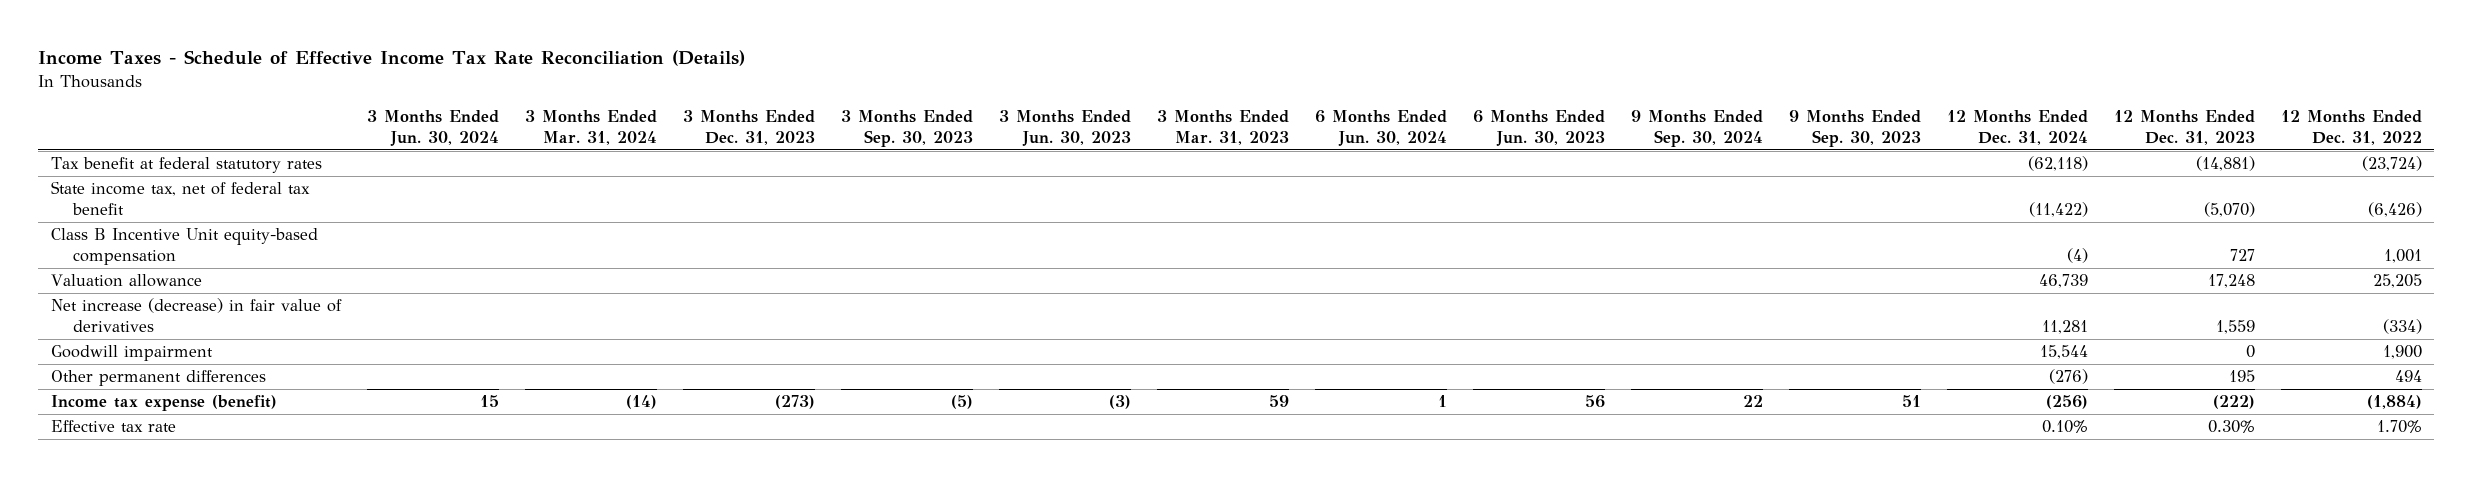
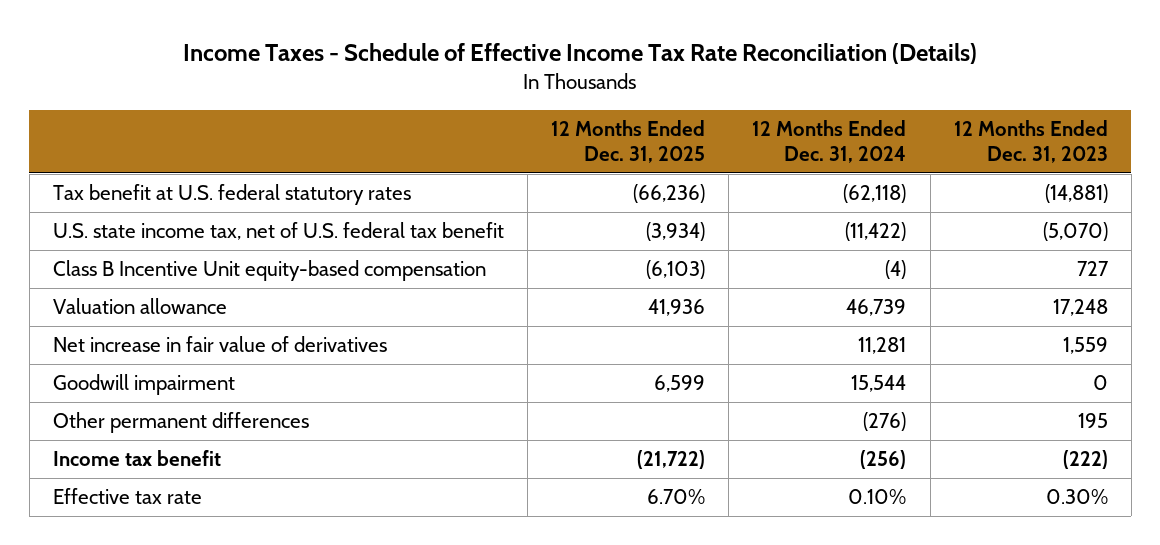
[367,110,500,146] 3 Months Ended Jun. 30, 2024 -> none
[525,110,658,145] 3 Months Ended Mar. 31, 2024 -> none
[683,110,816,145] 3 Months Ended Dec. 31, 2023 -> none
[841,110,974,147] 3 Months Ended Sep. 30, 2023 -> none
[999,110,1132,146] 3 Months Ended Jun. 30, 2023 -> none
[1156,110,1289,145] 3 Months Ended Mar. 31, 2023 -> none
[1314,110,1447,146] 6 Months Ended Jun. 30, 2024 -> none
[1472,110,1605,146] 6 Months Ended Jun. 30, 2023 -> none
[1630,110,1763,147] 9 Months Ended Sep. 30, 2024 -> none
[1788,110,1921,147] 9 Months Ended Sep. 30, 2023 -> none
[2280,110,2422,145] 12 Months Ended Dec. 31, 2022 -> none
none -> [551,120,706,163] 12 Months Ended Dec. 31, 2025
[51,157,323,174] Tax benefit at federal statutory rates -> [52,184,411,206] Tax benefit at U.S. federal statutory rates
[51,181,311,216] State income tax, net of federal tax benefit -> [52,222,504,241] U.S. state income tax, net of U.S. federal tax benefit
[51,298,343,333] Net increase (decrease) in fair value of derivatives -> [52,336,387,353] Net increase in fair value of derivatives
[51,395,278,412] Income tax expense (benefit) -> [52,450,221,467] Income tax benefit

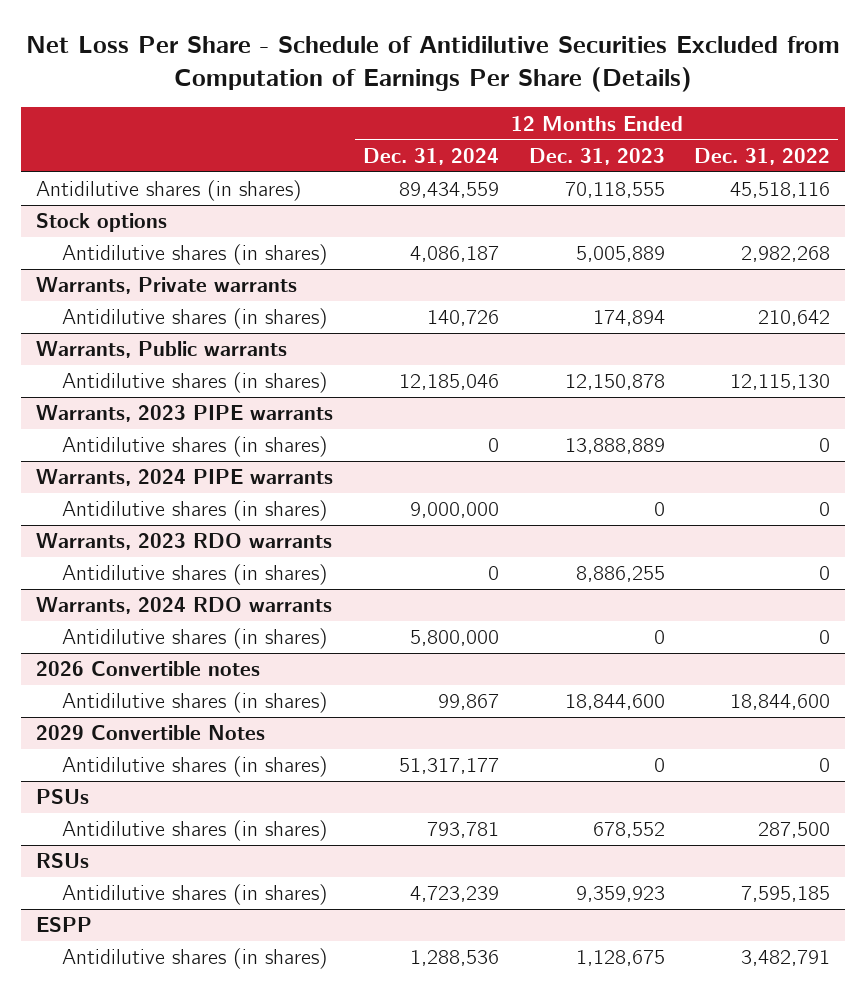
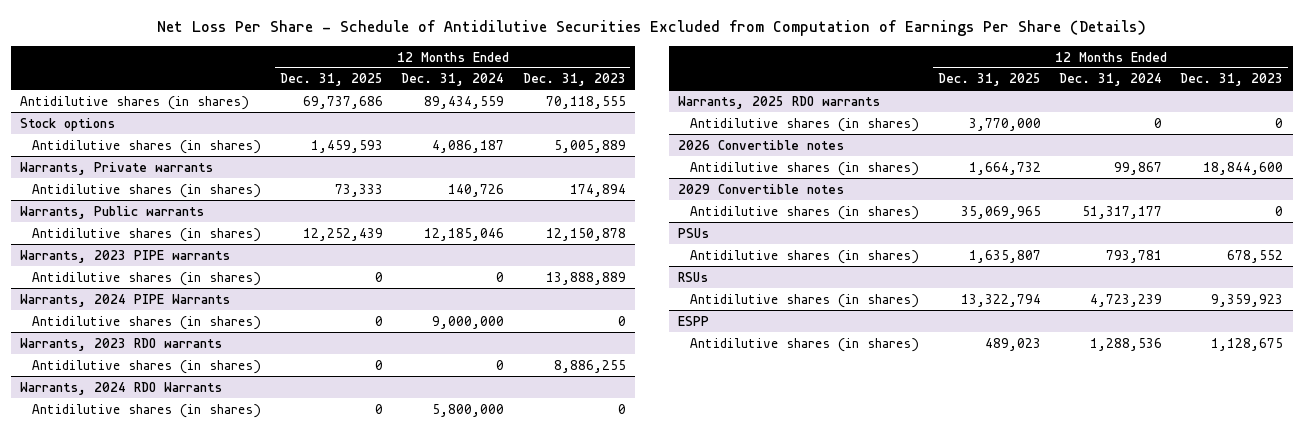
[694,148,831,166] Dec. 31, 2022 -> none
none -> [279,73,383,87] Dec. 31, 2025
[35,469,333,487] Warrants, 2024 PIPE warrants -> [20,293,231,307] Warrants, 2024 PIPE Warrants
[35,597,332,615] Warrants, 2024 RDO warrants -> [20,381,223,395] Warrants, 2024 RDO Warrants
none -> [678,95,881,109] Warrants, 2025 RDO warrants
none -> [690,117,920,132] Antidilutive shares (in shares)
[35,725,265,741] 2029 Convertible Notes -> [678,183,845,194] 2029 Convertible notes

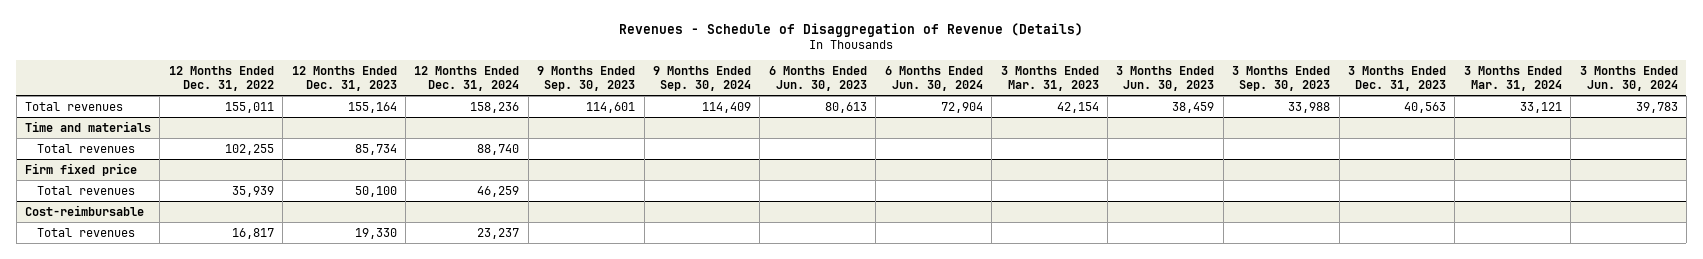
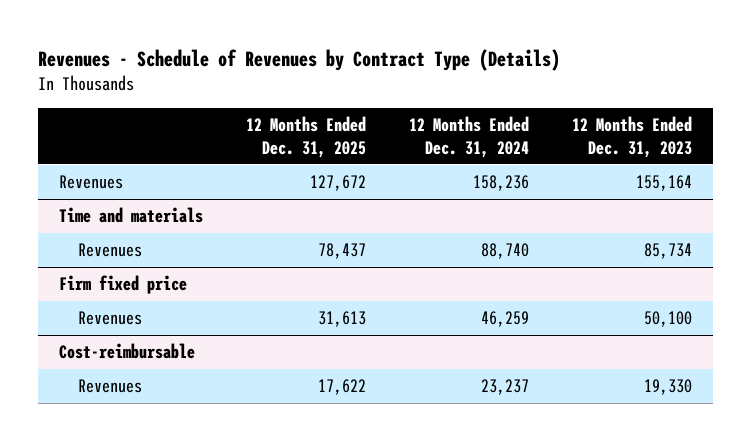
[619,22,1084,37] Revenues - Schedule of Disaggregation of Revenue (Details) -> [37,48,560,71] Revenues - Schedule of Revenues by Contract Type (Details)
[168,66,274,92] 12 Months Ended Dec. 31, 2022 -> none
[537,66,636,92] 9 Months Ended Sep. 30, 2023 -> none
[653,66,752,92] 9 Months Ended Sep. 30, 2024 -> none
[768,66,867,92] 6 Months Ended Jun. 30, 2023 -> none
[884,66,983,92] 6 Months Ended Jun. 30, 2024 -> none
[1000,66,1099,92] 3 Months Ended Mar. 31, 2023 -> none
[1116,66,1215,92] 3 Months Ended Jun. 30, 2023 -> none
[1232,66,1331,92] 3 Months Ended Sep. 30, 2023 -> none
[1347,66,1446,92] 3 Months Ended Dec. 31, 2023 -> none
[1463,66,1562,92] 3 Months Ended Mar. 31, 2024 -> none
[1579,66,1678,92] 3 Months Ended Jun. 30, 2024 -> none
none -> [246,116,367,158] 12 Months Ended Dec. 31, 2025
[25,101,124,111] Total revenues -> [59,175,124,190] Revenues
[37,143,136,153] Total revenues -> [77,243,142,258] Revenues
[37,185,136,195] Total revenues -> [77,311,142,326] Revenues
[37,227,136,237] Total revenues -> [77,379,142,394] Revenues

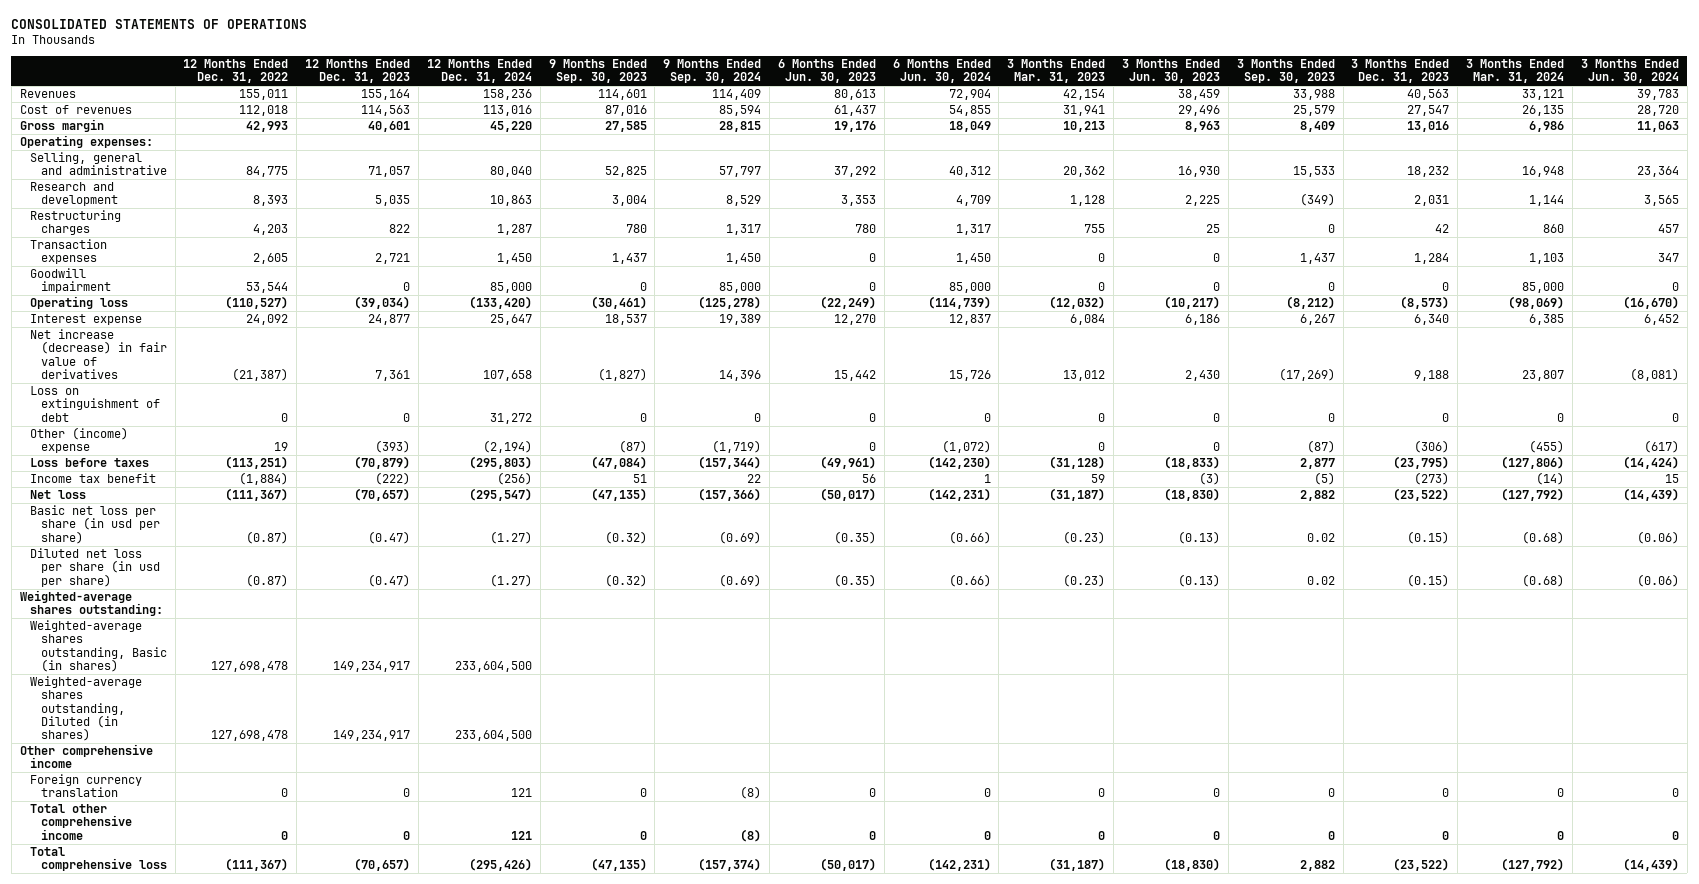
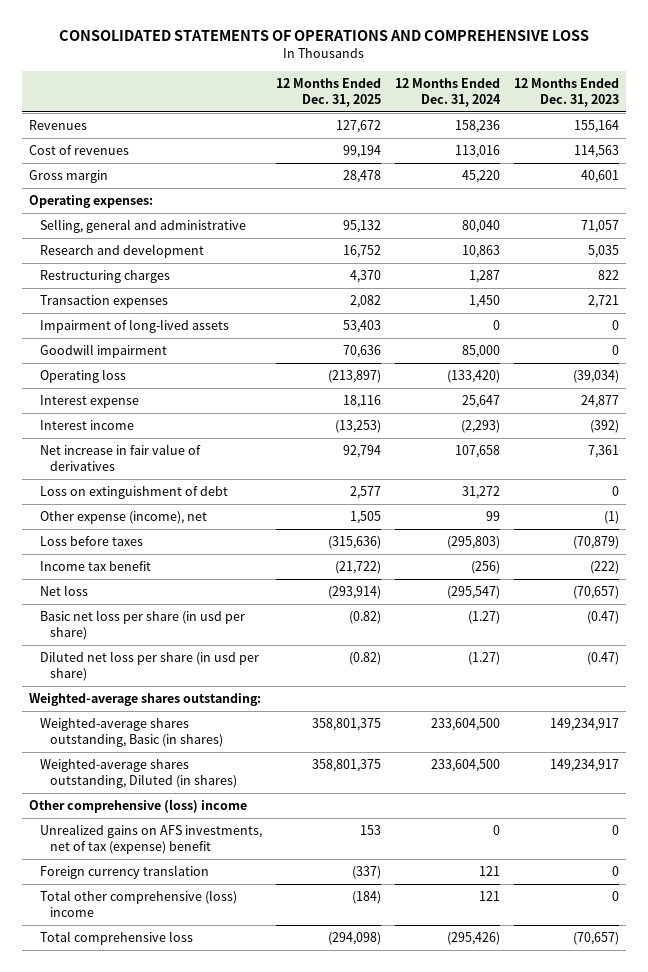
[11,18,308,29] CONSOLIDATED STATEMENTS OF OPERATIONS -> [58,30,589,42] CONSOLIDATED STATEMENTS OF OPERATIONS AND COMPREHENSIVE LOSS
[183,58,289,83] 12 Months Ended Dec. 31, 2022 -> none
[548,58,647,83] 9 Months Ended Sep. 30, 2023 -> none
[663,58,762,83] 9 Months Ended Sep. 30, 2024 -> none
[777,58,876,83] 6 Months Ended Jun. 30, 2023 -> none
[892,58,991,83] 6 Months Ended Jun. 30, 2024 -> none
[1007,58,1106,83] 3 Months Ended Mar. 31, 2023 -> none
[1122,58,1221,83] 3 Months Ended Jun. 30, 2023 -> none
[1236,58,1335,83] 3 Months Ended Sep. 30, 2023 -> none
[1351,58,1450,83] 3 Months Ended Dec. 31, 2023 -> none
[1466,58,1565,83] 3 Months Ended Mar. 31, 2024 -> none
[1580,58,1679,83] 3 Months Ended Jun. 30, 2024 -> none
none -> [275,77,381,107] 12 Months Ended Dec. 31, 2025
none -> [39,319,229,334] Impairment of long-lived assets
none -> [39,420,134,431] Interest income
[30,329,167,379] Net increase (decrease) in fair value of derivatives -> [39,444,201,472] Net increase in fair value of derivatives
[30,427,129,454] Other (income) expense -> [39,511,207,525] Other expense (income), net
[375,440,411,454] (393) -> [603,511,619,525] (1)
[482,440,532,454] (2,194) -> [485,511,500,522] 99
[19,744,153,769] Other comprehensive income -> [28,799,247,814] Other comprehensive (loss) income
none -> [39,824,262,855] Unrealized gains on AFS investments, net of tax (expense) benefit
[30,804,132,840] Total other comprehensive income -> [39,890,237,918] Total other comprehensive (loss) income

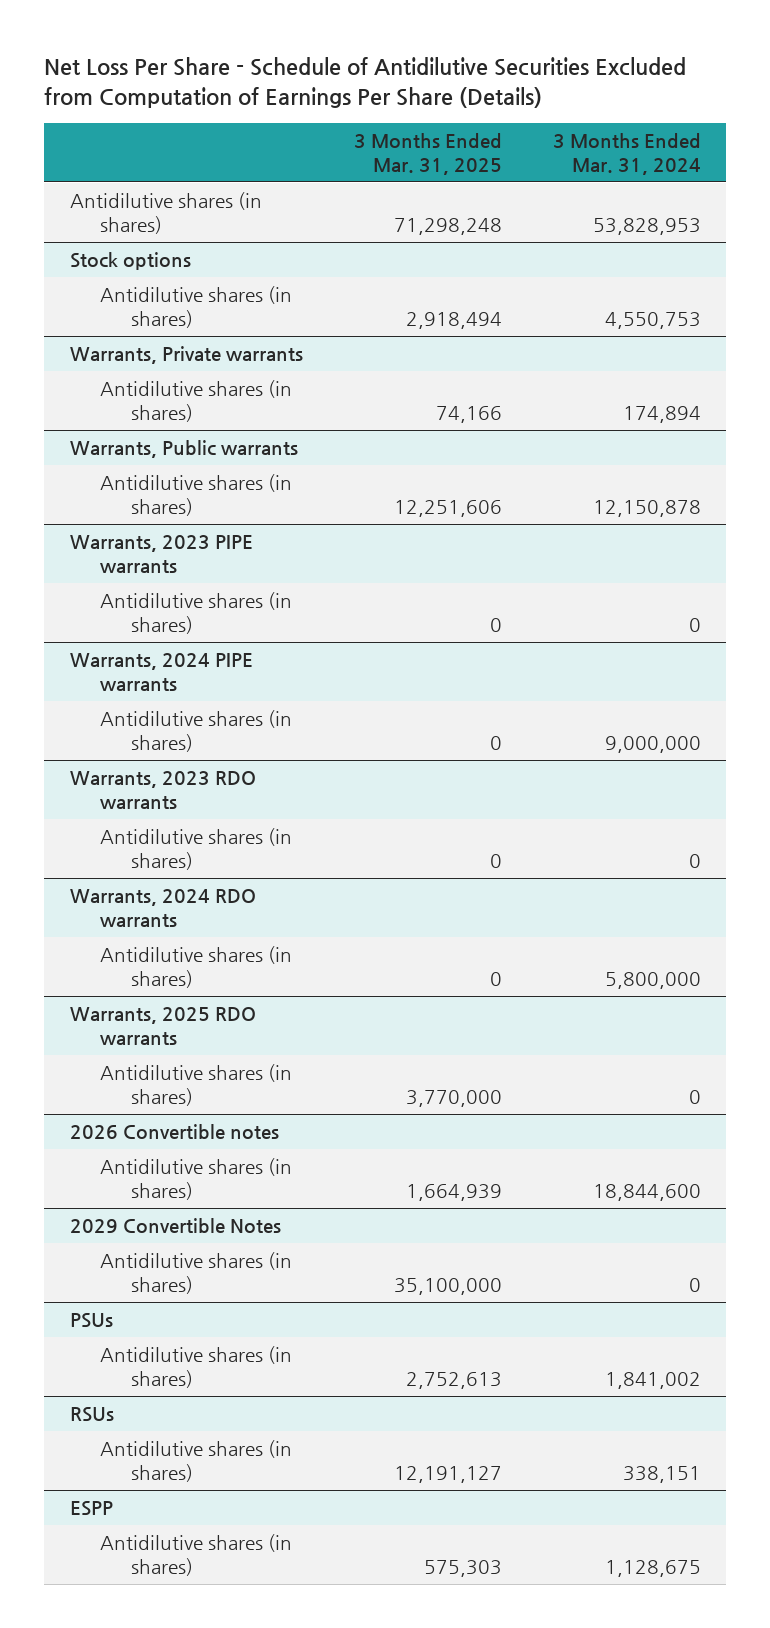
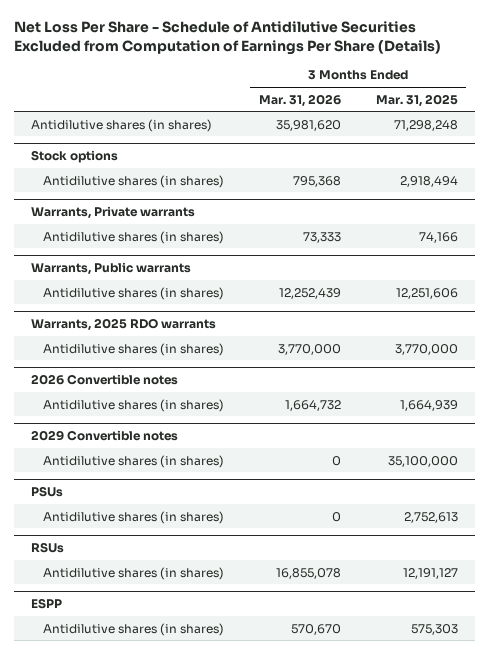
[552,133,701,176] 3 Months Ended Mar. 31, 2024 -> none
none -> [258,93,341,107] Mar. 31, 2026
[69,535,253,573] Warrants, 2023 PIPE warrants -> none
[100,592,293,634] Antidilutive shares (in shares) -> none
[69,653,253,691] Warrants, 2024 PIPE warrants -> none
[100,710,293,752] Antidilutive shares (in shares) -> none
[69,771,256,809] Warrants, 2023 RDO warrants -> none
[100,828,293,870] Antidilutive shares (in shares) -> none
[69,889,256,927] Warrants, 2024 RDO warrants -> none
[100,946,293,988] Antidilutive shares (in shares) -> none
[69,1218,281,1234] 2029 Convertible Notes -> [30,430,178,442] 2029 Convertible notes

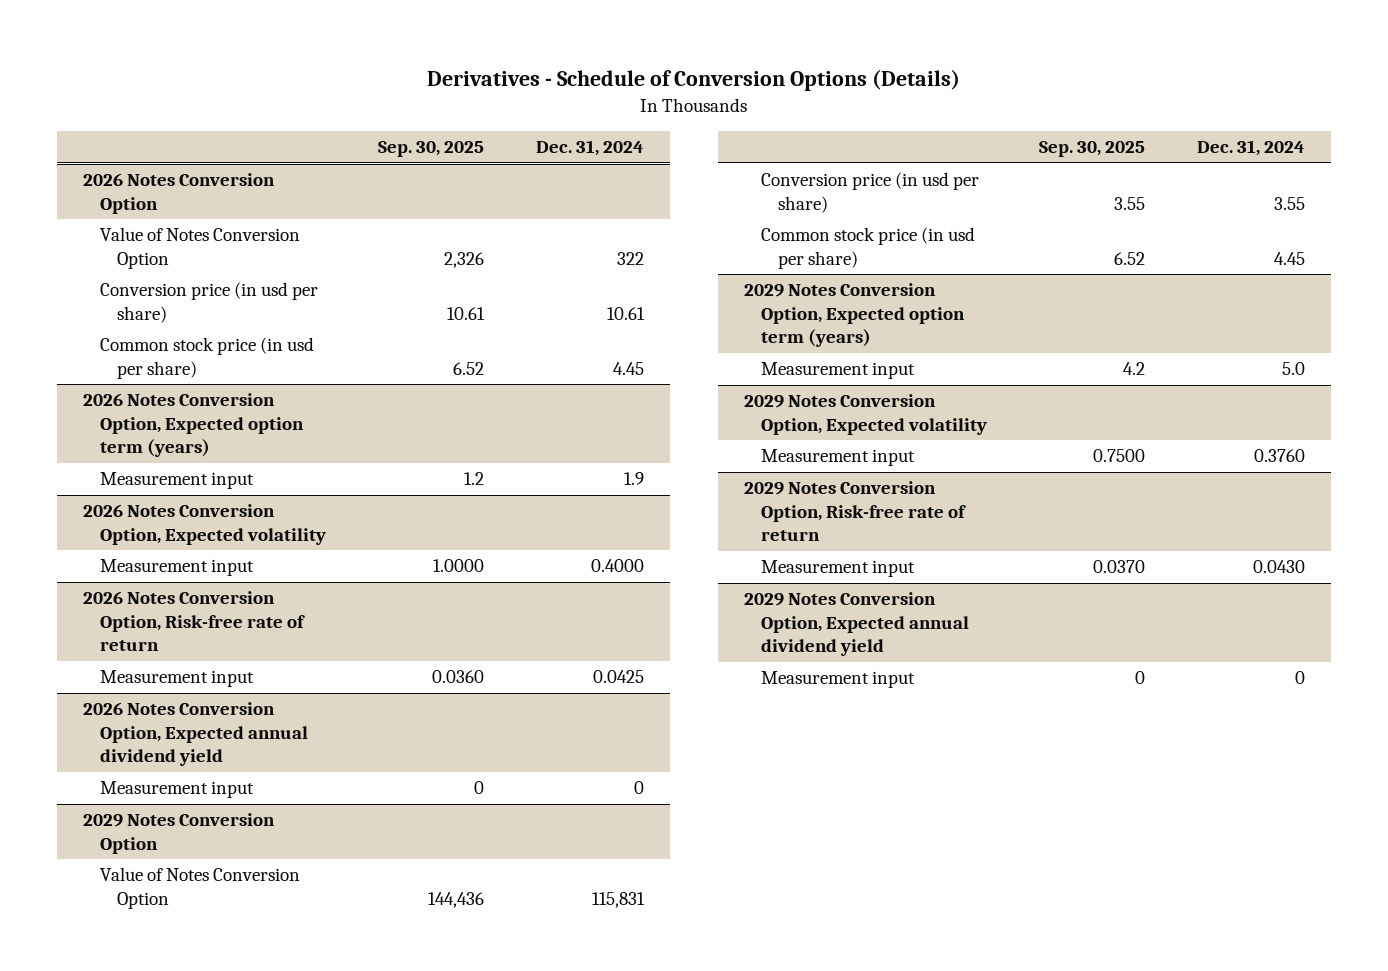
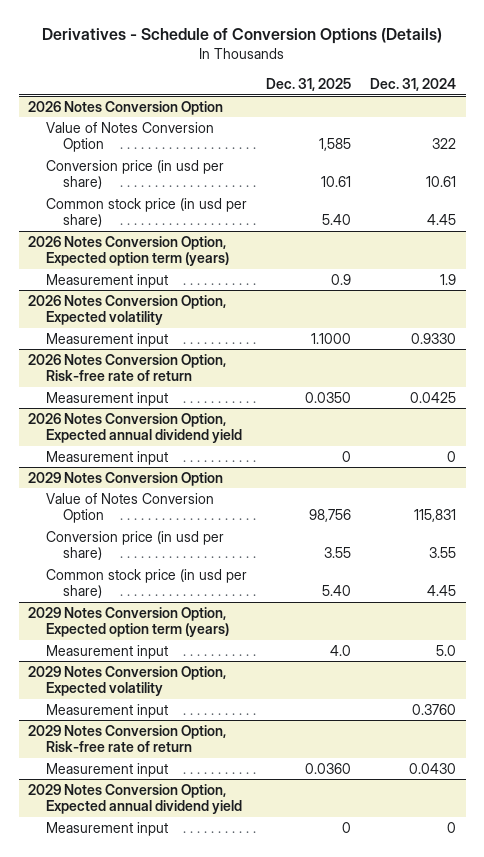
[378,141,485,158] Sep. 30, 2025 -> none
none -> [265,78,351,92] Dec. 31, 2025
[591,559,645,573] 0.4000 -> [411,332,457,344] 0.9330

